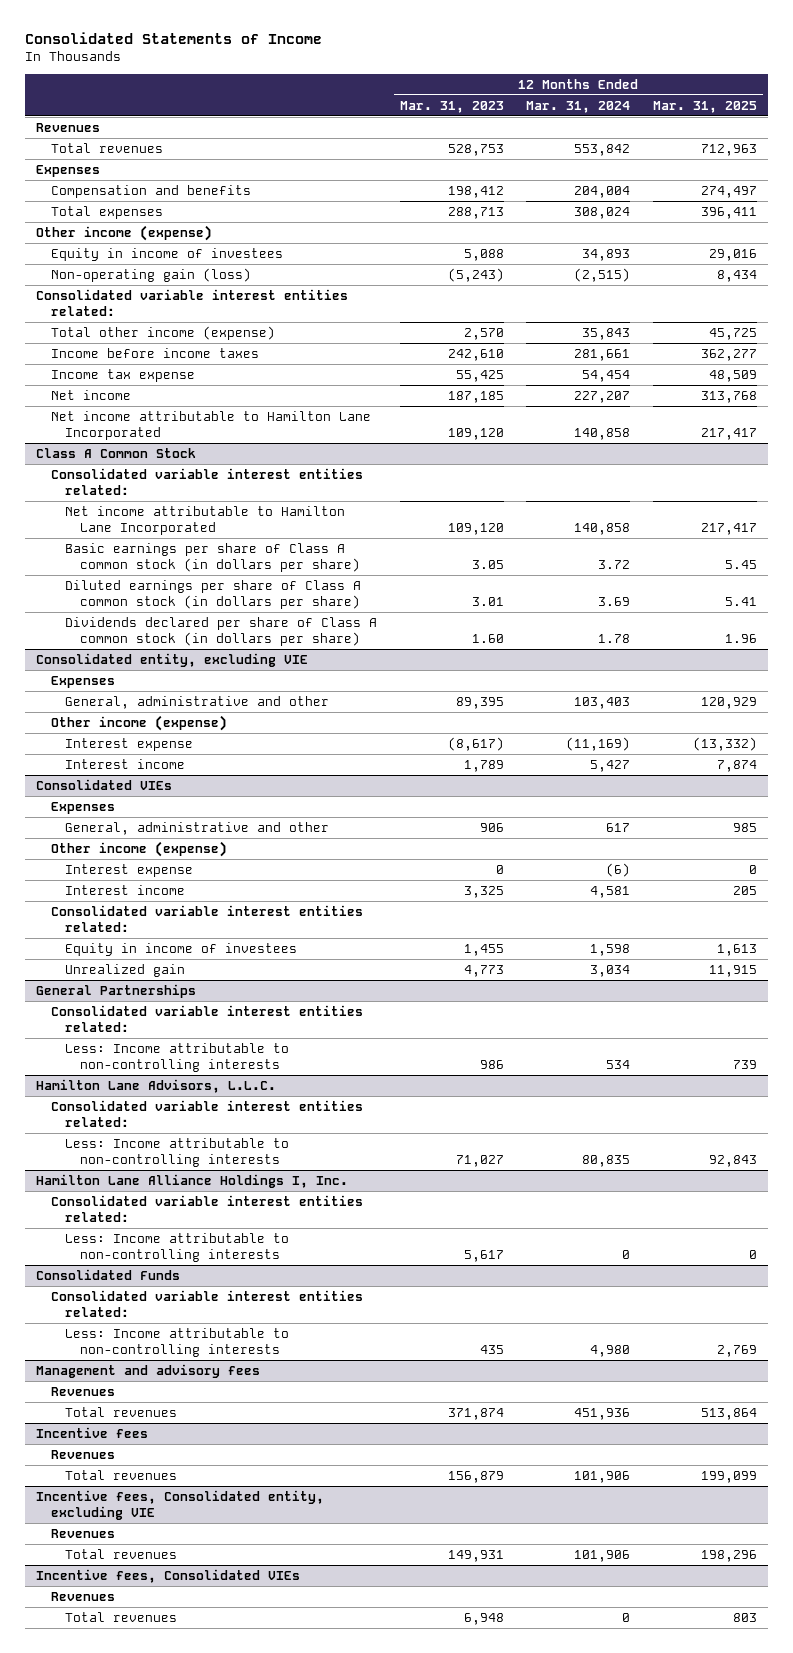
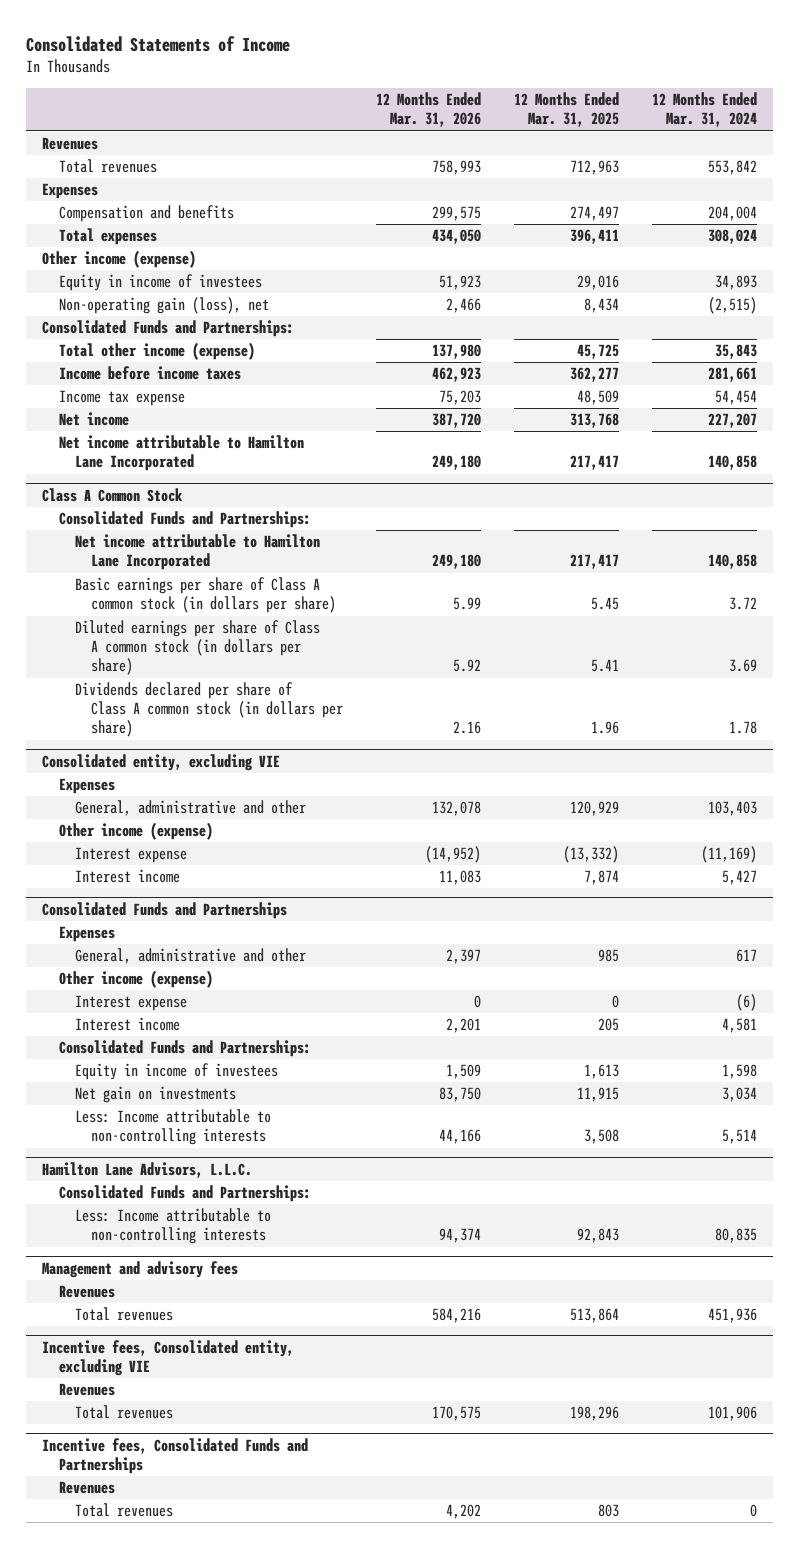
[399,100,504,113] Mar. 31, 2023 -> none
none -> [375,92,481,128] 12 Months Ended Mar. 31, 2026
[50,267,251,282] Non-operating gain (loss) -> [58,297,269,315] Non-operating gain (loss), net
[35,288,348,316] Consolidated variable interest entities related: -> [42,320,295,338] Consolidated Funds and Partnerships:
[50,467,363,495] Consolidated variable interest entities related: -> [58,511,311,529] Consolidated Funds and Partnerships:
[35,778,172,790] Consolidated VIEs -> none
none -> [42,901,288,919] Consolidated Funds and Partnerships
[50,904,363,932] Consolidated variable interest entities related: -> [58,1040,311,1058] Consolidated Funds and Partnerships:
[35,983,196,998] General Partnerships -> none
[50,1004,363,1032] Consolidated variable interest entities related: -> none
[65,963,186,977] Unrealized gain -> [74,1086,236,1104] Net gain on investments
[606,1059,631,1069] 534 -> [721,1129,757,1145] 5,514
[732,1059,757,1069] 739 -> [583,1129,619,1145] 3,508
[50,1099,363,1127] Consolidated variable interest entities related: -> [58,1185,311,1203] Consolidated Funds and Partnerships:
[35,1173,348,1188] Hamilton Lane Alliance Holdings I, Inc. -> none
[50,1194,363,1222] Consolidated variable interest entities related: -> none
[65,1232,290,1262] Less: Income attributable to non-controlling interests -> none
[35,1268,180,1280] Consolidated Funds -> none
[50,1289,363,1317] Consolidated variable interest entities related: -> none
[65,1327,290,1357] Less: Income attributable to non-controlling interests -> none
[35,1426,148,1438] Incentive fees -> none
[50,1449,115,1459] Revenues -> none
[65,1469,178,1480] Total revenues -> none
[35,1568,300,1583] Incentive fees, Consolidated VIEs -> none
none -> [42,1437,309,1474] Incentive fees, Consolidated Funds and Partnerships

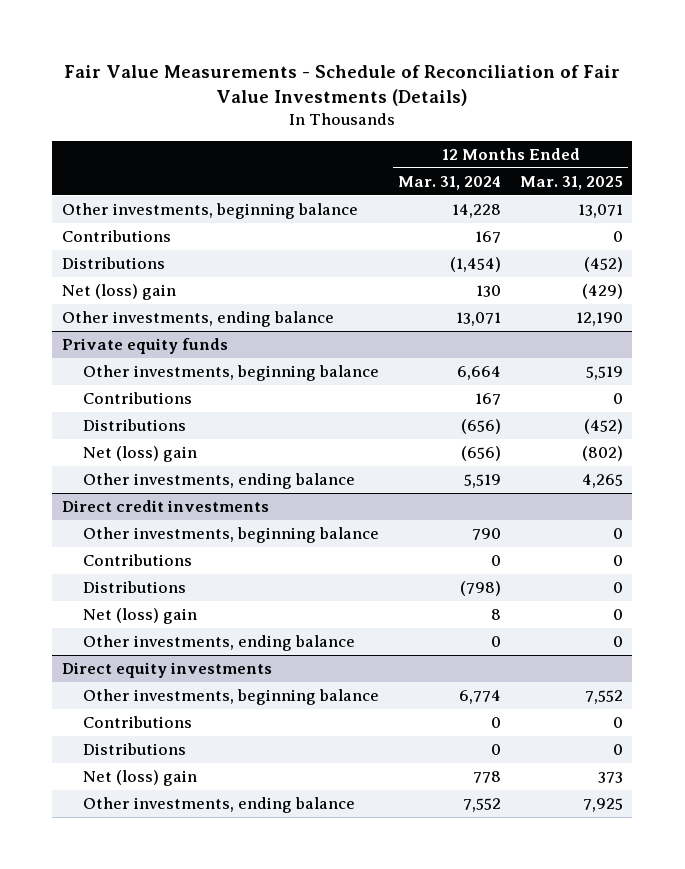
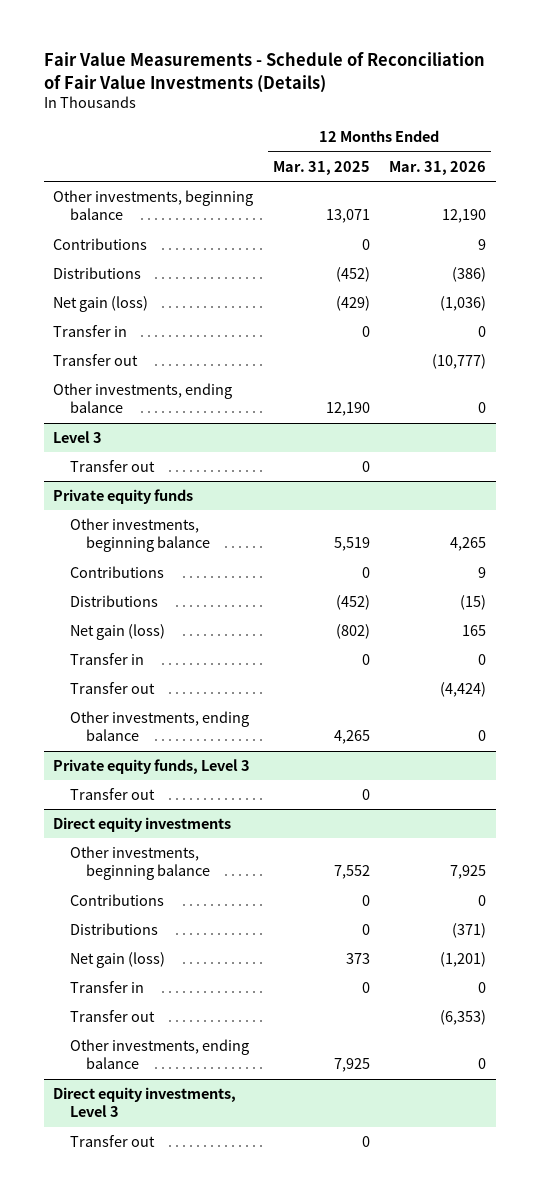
[398,175,502,190] Mar. 31, 2024 -> none
none -> [389,160,487,175] Mar. 31, 2026
[61,283,176,300] Net (loss) gain -> [53,295,149,312] Net gain (loss)
none -> [53,324,128,337] Transfer in
none -> [53,353,139,366] Transfer out
none -> [53,430,103,443] Level 3
none -> [69,459,155,472] Transfer out
[83,445,198,462] Net (loss) gain -> [69,623,165,640] Net gain (loss)
none -> [69,652,144,665] Transfer in
none -> [69,681,155,694] Transfer out
[61,499,269,512] Direct credit investments -> none
[83,526,380,543] Other investments, beginning balance -> none
[83,553,193,566] Contributions -> none
[83,580,187,593] Distributions -> none
[83,607,198,624] Net (loss) gain -> none
[83,634,356,651] Other investments, ending balance -> none
none -> [53,758,251,774] Private equity funds, Level 3
none -> [69,787,155,800] Transfer out
[83,769,198,786] Net (loss) gain -> [69,951,165,968] Net gain (loss)
none -> [69,980,144,993] Transfer in
none -> [69,1009,155,1022] Transfer out
none -> [53,1086,237,1118] Direct equity investments, Level 3
none -> [69,1134,155,1147] Transfer out

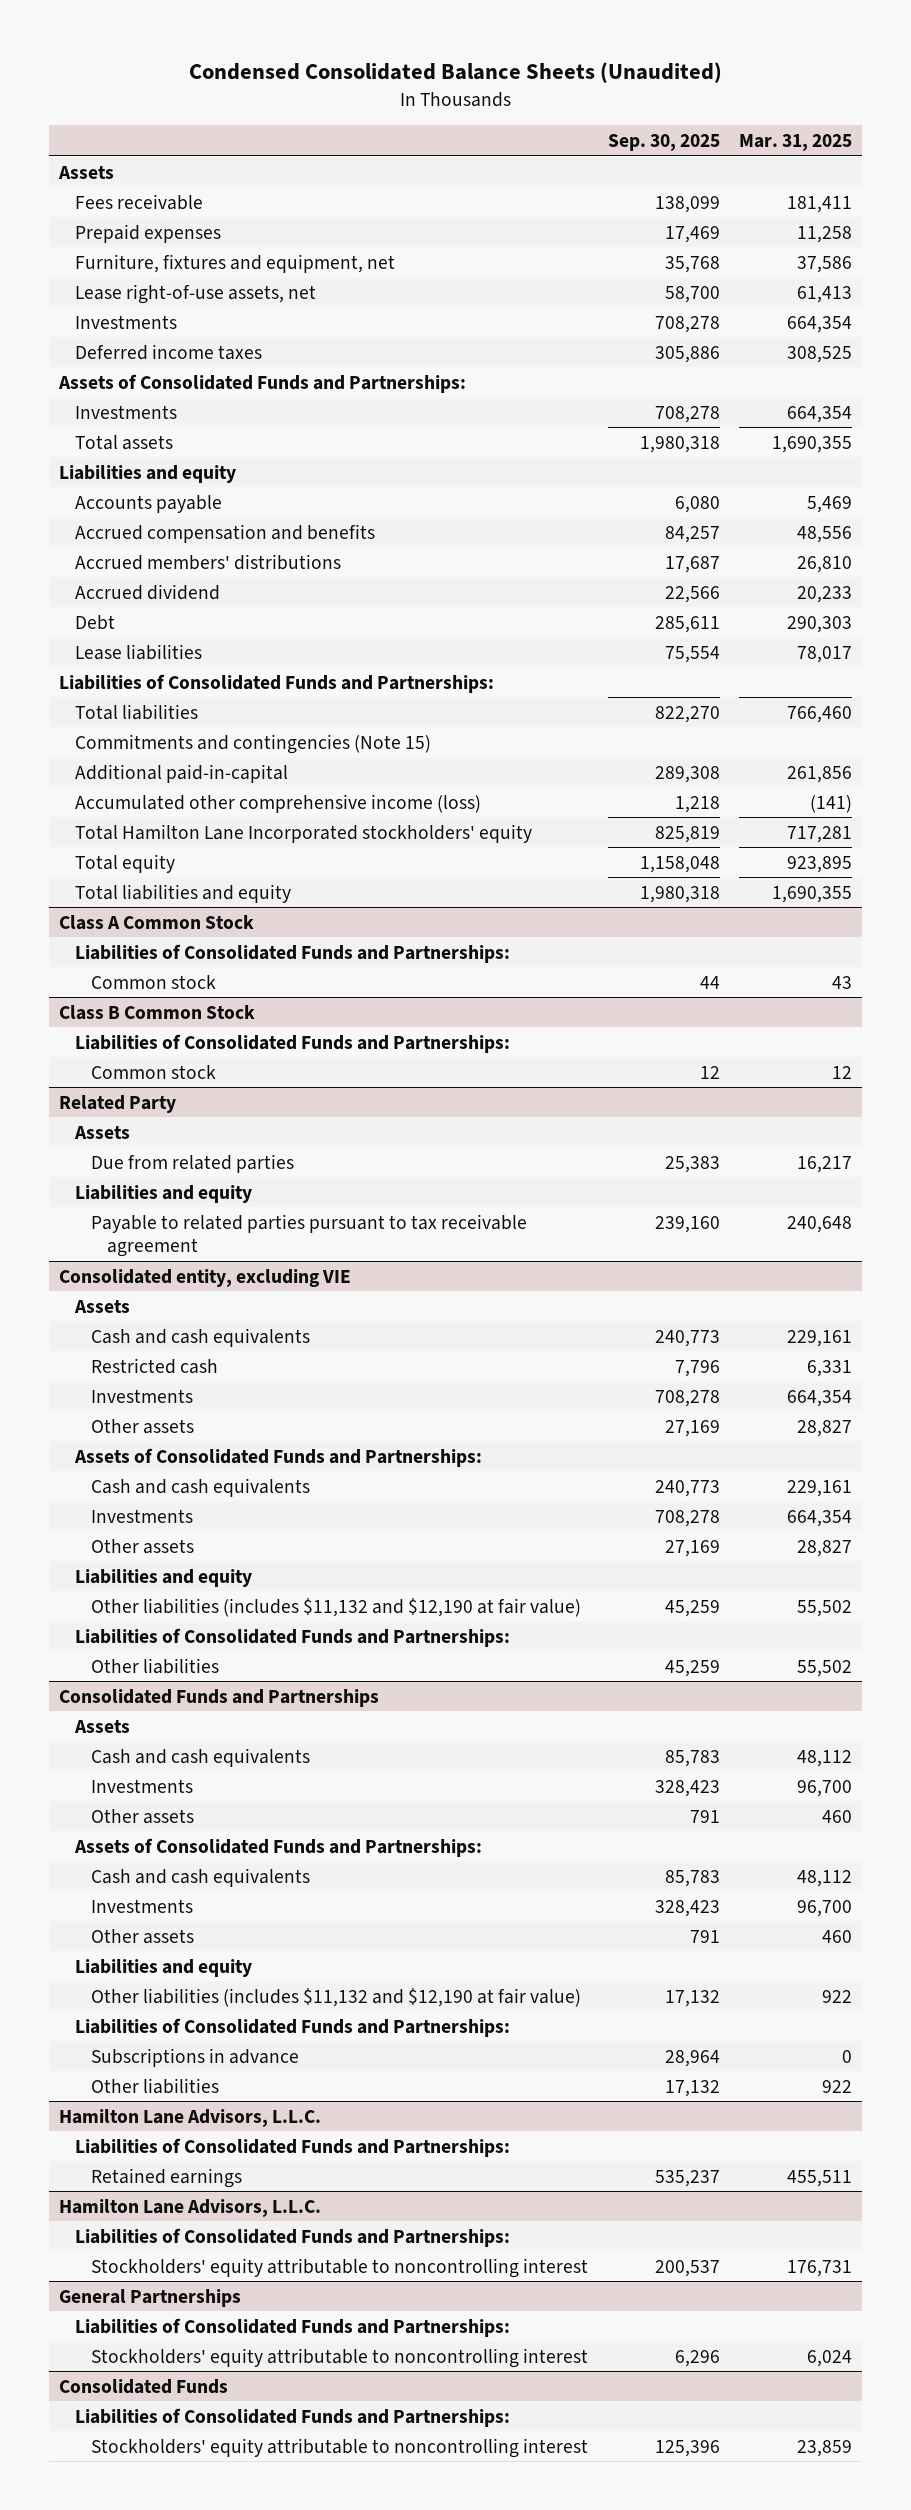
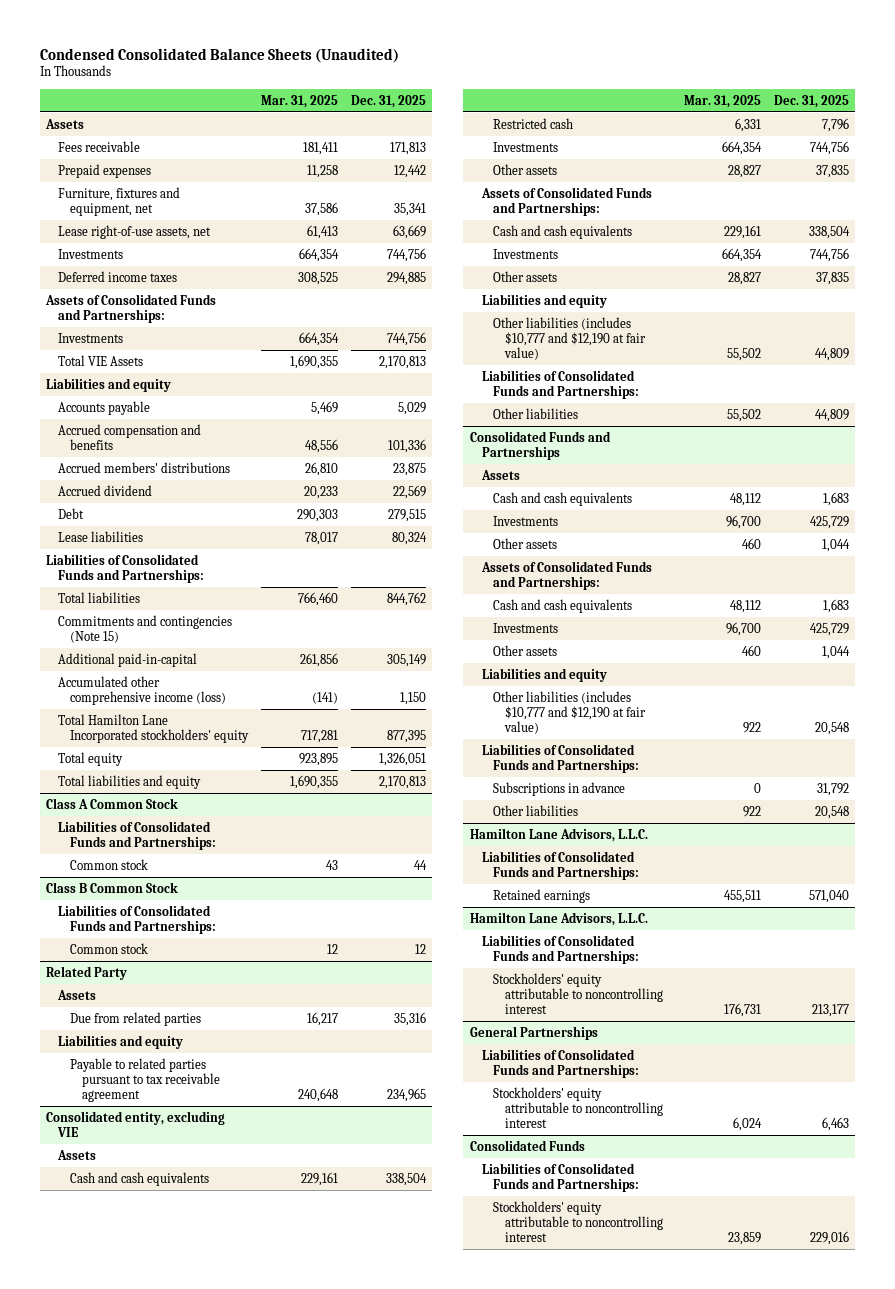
[607,134,720,152] Sep. 30, 2025 -> none
none -> [350,94,426,108] Dec. 31, 2025
[74,434,173,450] Total assets -> [58,354,144,366] Total VIE Assets
[90,1597,581,1617] Other liabilities (includes $11,132 and $12,190 at fair value) -> [493,316,647,360] Other liabilities (includes $10,777 and $12,190 at fair value)
[90,1987,581,2007] Other liabilities (includes $11,132 and $12,190 at fair value) -> [493,690,647,734] Other liabilities (includes $10,777 and $12,190 at fair value)

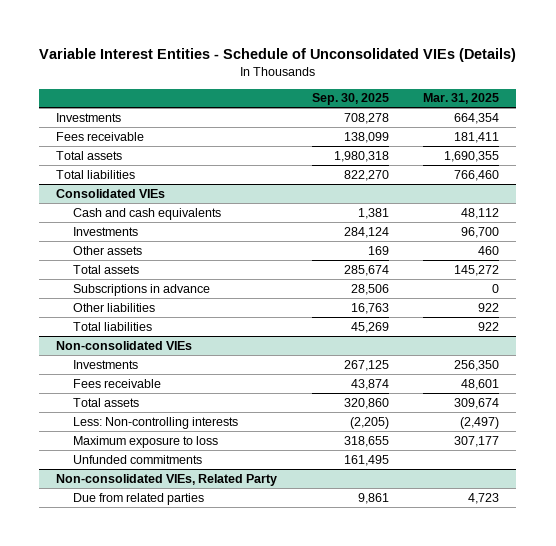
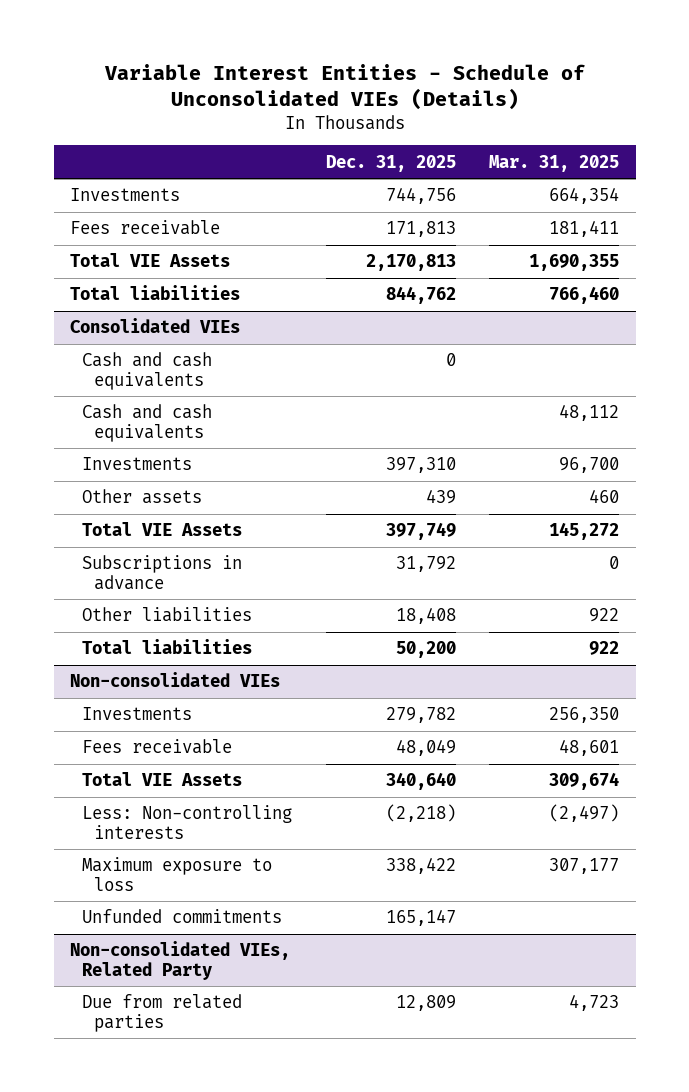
[311,93,389,106] Sep. 30, 2025 -> none
none -> [325,154,456,172] Dec. 31, 2025
[56,150,123,160] Total assets -> [70,253,231,268] Total VIE Assets
none -> [82,352,213,390] Cash and cash equivalents
[73,264,140,274] Total assets -> [82,522,243,537] Total VIE Assets
[73,397,140,407] Total assets -> [82,772,243,787] Total VIE Assets

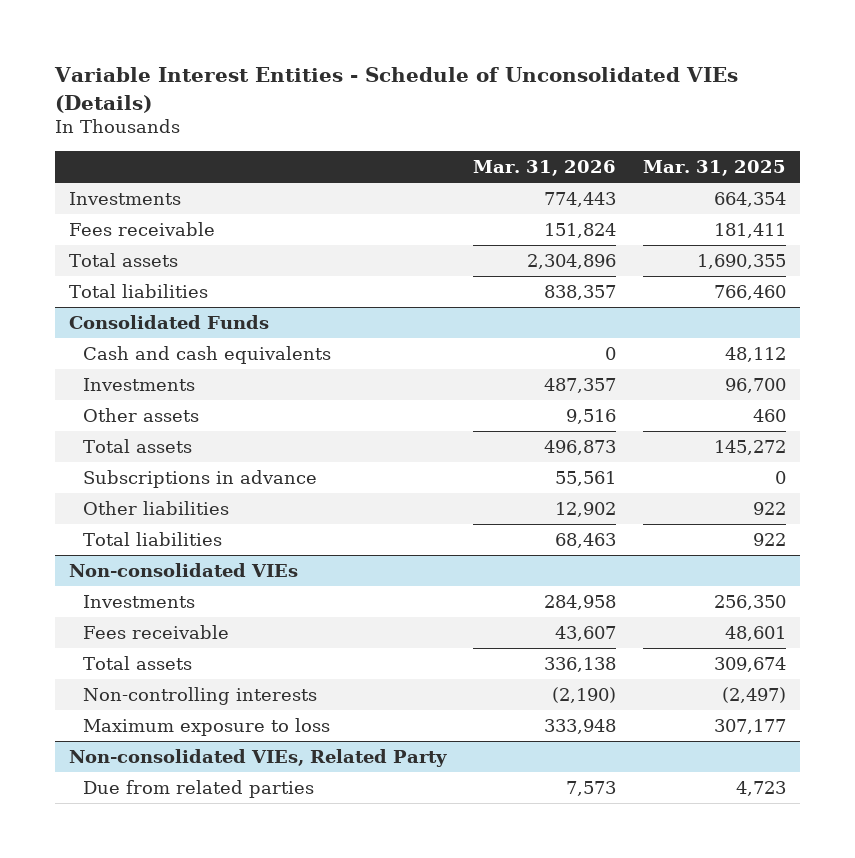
[325,154,456,172] Dec. 31, 2025 -> none
none -> [472,159,616,176] Mar. 31, 2026
[70,253,231,268] Total VIE Assets -> [68,252,178,267] Total assets
[82,352,213,390] Cash and cash equivalents -> none
[70,318,241,334] Consolidated VIEs -> [68,314,269,329] Consolidated Funds
[82,522,243,537] Total VIE Assets -> [83,438,193,453] Total assets
[82,772,243,787] Total VIE Assets -> [83,655,193,670] Total assets
[82,805,293,839] Less: Non-controlling interests -> [83,686,318,705] Non-controlling interests
[82,909,283,924] Unfunded commitments -> none

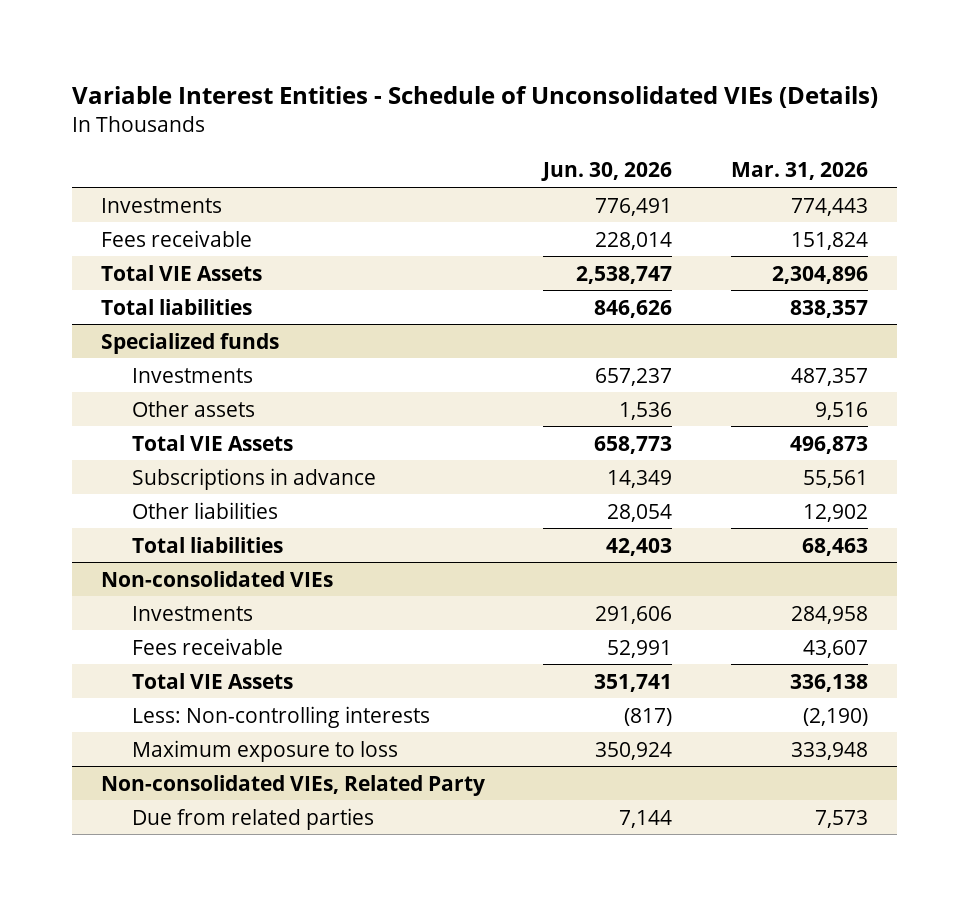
[643,159,787,176] Mar. 31, 2025 -> none
none -> [541,162,673,182] Jun. 30, 2026
[68,252,178,267] Total assets -> [100,264,262,281] Total VIE Assets
[83,345,332,364] Cash and cash equivalents -> none
[68,314,269,329] Consolidated Funds -> [100,332,279,354] Specialized funds
[83,438,193,453] Total assets -> [131,434,293,451] Total VIE Assets
[83,655,193,670] Total assets -> [131,672,293,689] Total VIE Assets
[83,686,318,705] Non-controlling interests -> [131,705,430,728] Less: Non-controlling interests

